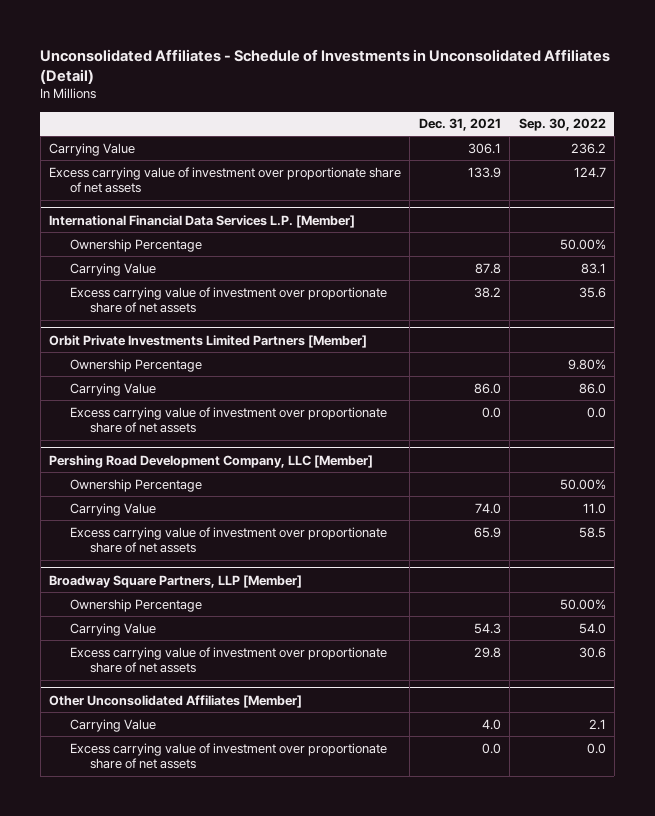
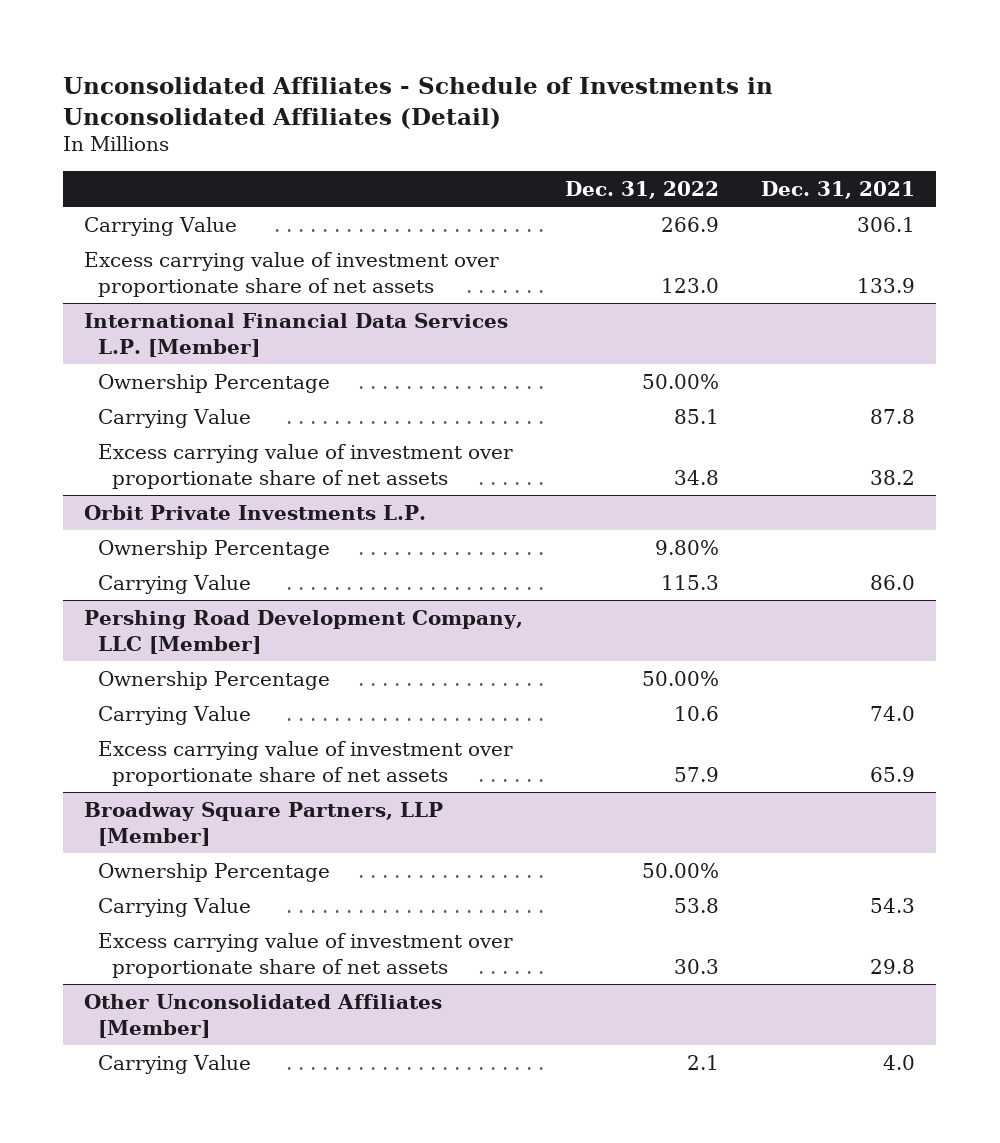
[518,118,606,132] Sep. 30, 2022 -> none
none -> [565,181,720,200] Dec. 31, 2022
[49,334,368,348] Orbit Private Investments Limited Partners [Member] -> [84,504,427,520] Orbit Private Investments L.P.
[69,406,387,434] Excess carrying value of investment over proportionate share of net assets -> none
[69,742,387,770] Excess carrying value of investment over proportionate share of net assets -> none

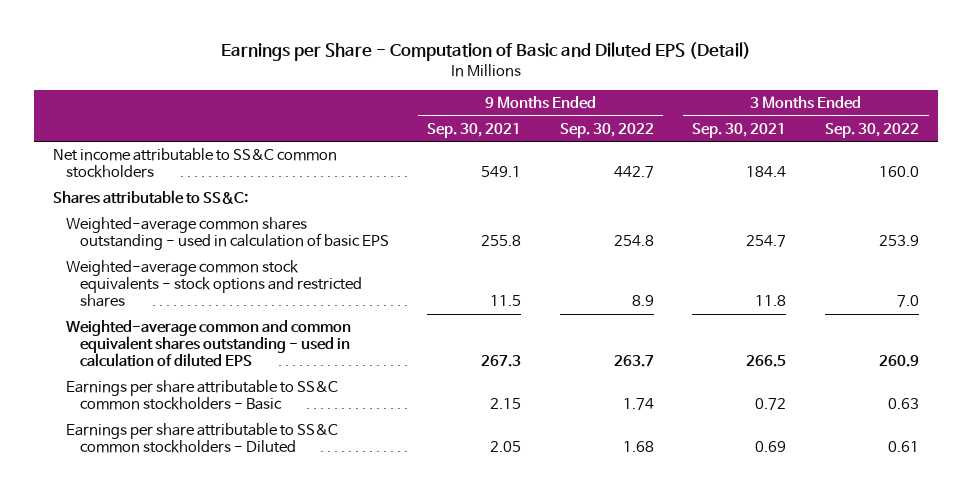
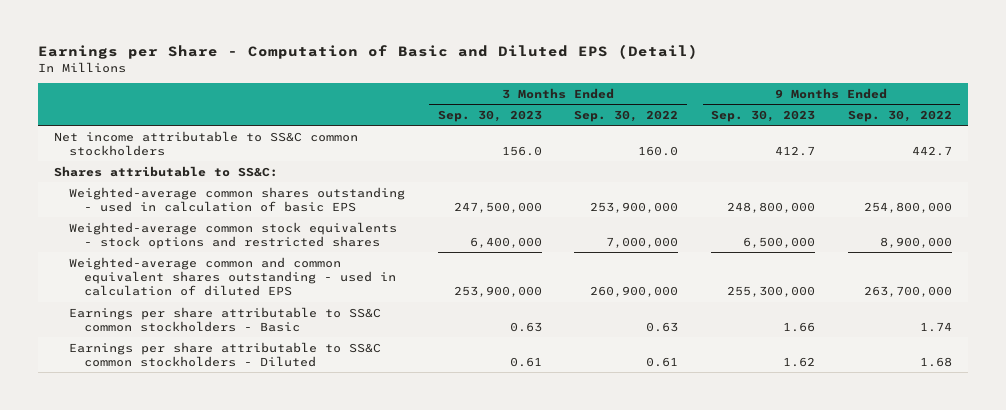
[427,122,522,138] Sep. 30, 2021 -> none
[692,122,787,138] Sep. 30, 2021 -> none
none -> [437,109,542,122] Sep. 30, 2023
none -> [711,109,816,122] Sep. 30, 2023
[613,235,654,247] 254.8 -> [863,201,952,213] 254,800,000
[879,235,920,247] 253.9 -> [590,201,679,213] 253,900,000
[631,295,654,307] 8.9 -> [879,236,952,248] 8,900,000
[897,295,920,308] 7.0 -> [606,236,679,248] 7,000,000
[613,355,654,368] 263.7 -> [863,286,952,298] 263,700,000
[879,355,920,368] 260.9 -> [590,286,679,298] 260,900,000

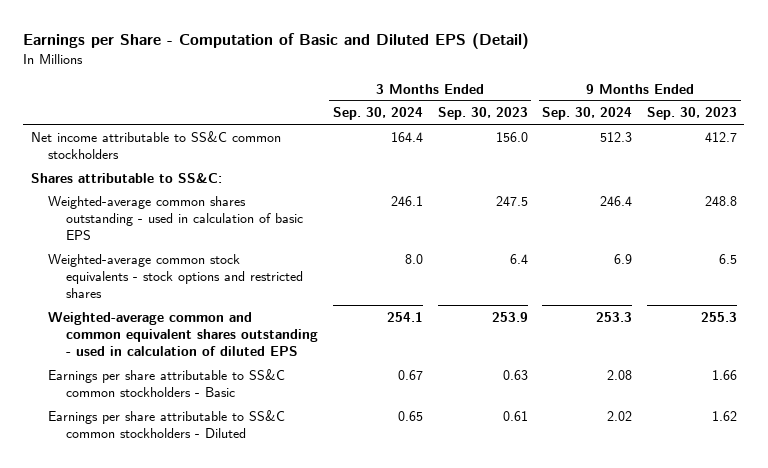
[574,109,679,122] Sep. 30, 2022 -> none
[847,109,952,122] Sep. 30, 2022 -> none
none -> [332,107,423,121] Sep. 30, 2024
none -> [542,107,633,121] Sep. 30, 2024
[453,201,542,213] 247,500,000 -> [495,195,528,206] 247.5
[727,201,816,213] 248,800,000 -> [705,195,738,206] 248.8
[469,236,542,248] 6,400,000 -> [509,253,528,264] 6.4
[743,236,816,248] 6,500,000 -> [719,253,738,264] 6.5
[453,286,542,298] 253,900,000 -> [491,311,528,322] 253.9
[727,286,816,298] 255,300,000 -> [701,311,738,322] 255.3

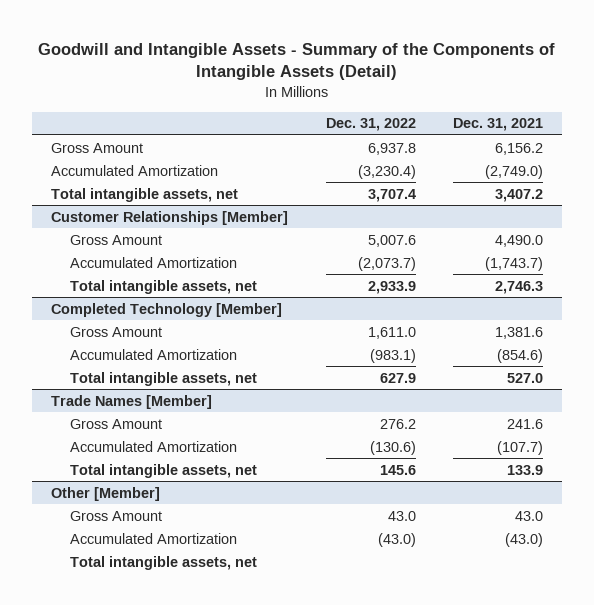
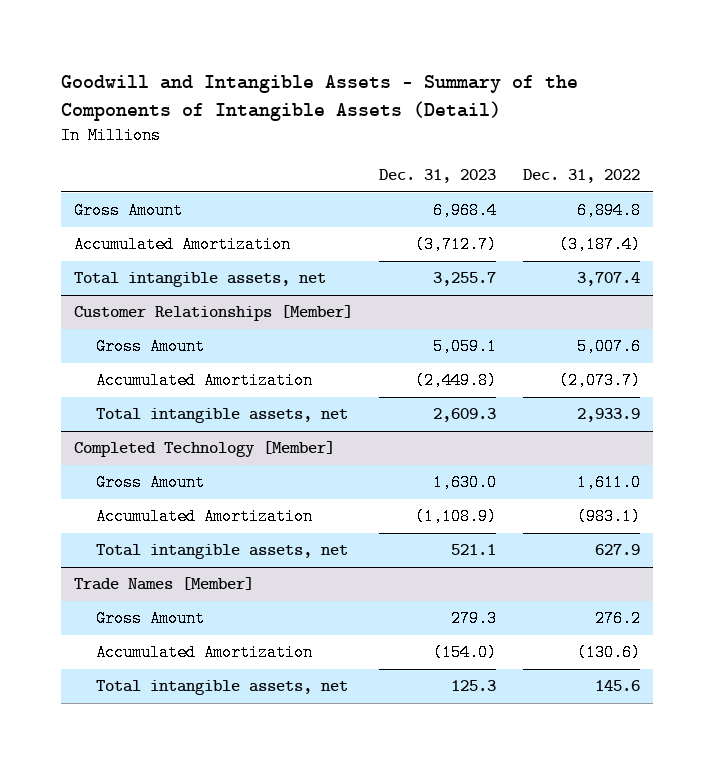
[453,118,544,132] Dec. 31, 2021 -> none
none -> [379,169,497,184] Dec. 31, 2023
[367,142,416,155] 6,937.8 -> [576,202,641,220] 6,894.8
[357,164,416,179] (3,230.4) -> [558,236,641,254] (3,187.4)
[51,486,161,501] Other [Member] -> none
[70,510,163,521] Gross Amount -> none
[70,532,238,544] Accumulated Amortization -> none
[70,555,258,570] Total intangible assets, net -> none

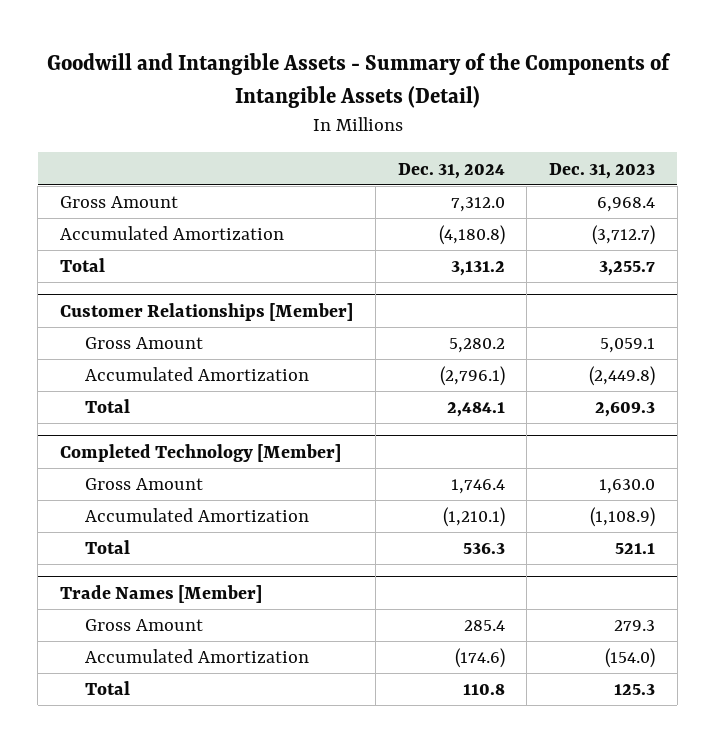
[522,169,640,184] Dec. 31, 2022 -> none
none -> [397,162,505,179] Dec. 31, 2024
[73,272,326,288] Total intangible assets, net -> [60,258,106,273] Total
[96,408,349,424] Total intangible assets, net -> [84,399,130,414] Total
[96,544,349,560] Total intangible assets, net -> [84,540,130,555] Total
[96,680,349,696] Total intangible assets, net -> [84,681,130,696] Total

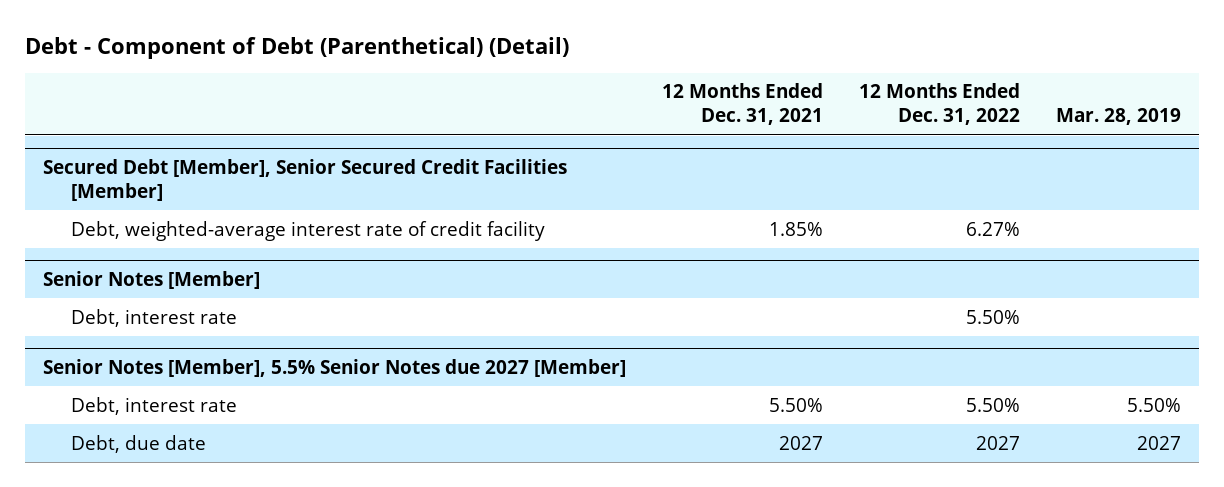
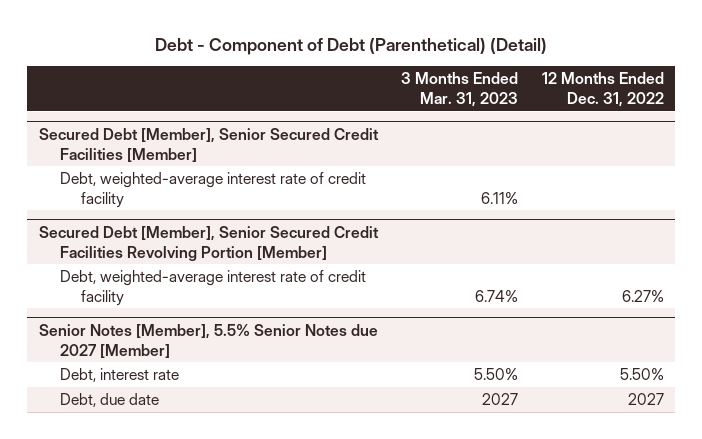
[661,83,823,126] 12 Months Ended Dec. 31, 2021 -> none
[1055,108,1181,126] Mar. 28, 2019 -> none
none -> [401,72,519,108] 3 Months Ended Mar. 31, 2023
none -> [59,171,366,208] Debt, weighted-average interest rate of credit facility
none -> [38,225,379,261] Secured Debt [Member], Senior Secured Credit Facilities Revolving Portion [Member]
[43,270,261,289] Senior Notes [Member] -> none
[70,308,237,327] Debt, interest rate -> none

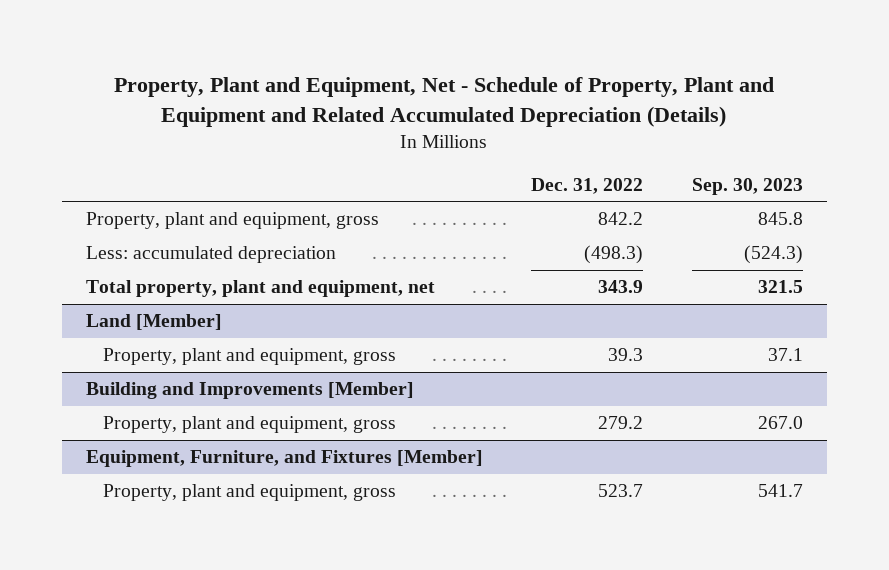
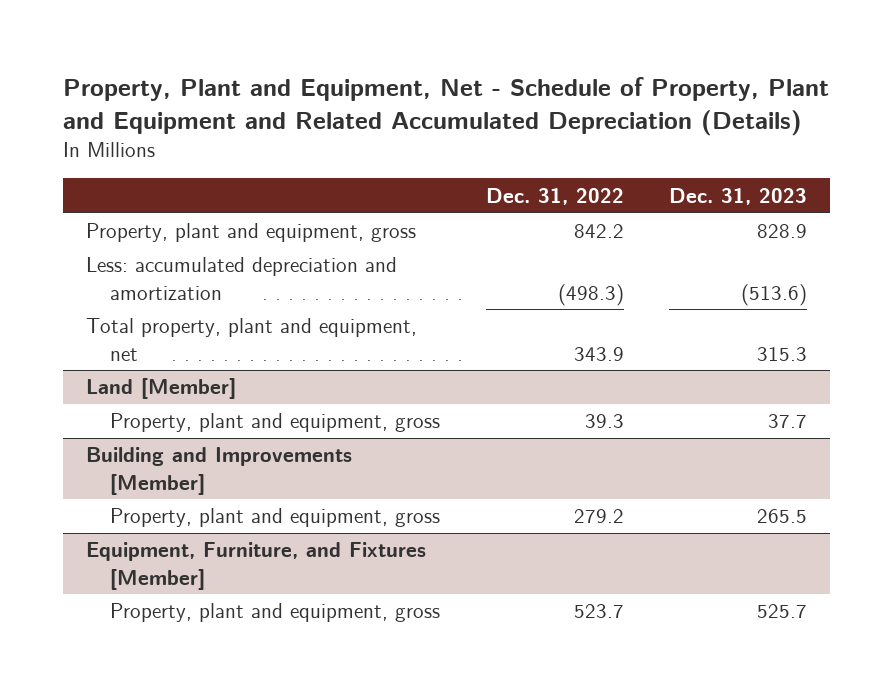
[691,177,803,195] Sep. 30, 2023 -> none
none -> [669,187,808,205] Dec. 31, 2023
[86,246,337,264] Less: accumulated depreciation -> [85,257,397,300] Less: accumulated depreciation and amortization

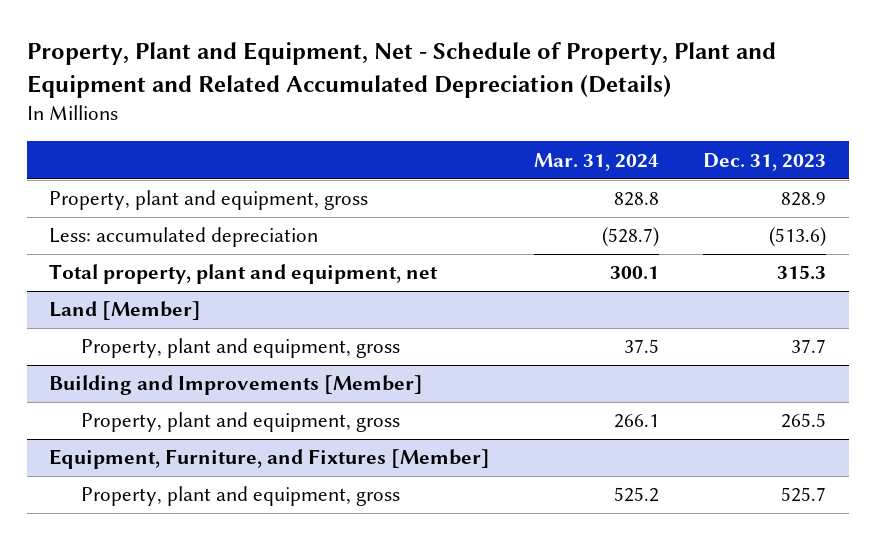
[485,187,624,205] Dec. 31, 2022 -> none
none -> [534,152,660,171] Mar. 31, 2024
[85,257,397,300] Less: accumulated depreciation and amortization -> [48,227,318,248] Less: accumulated depreciation

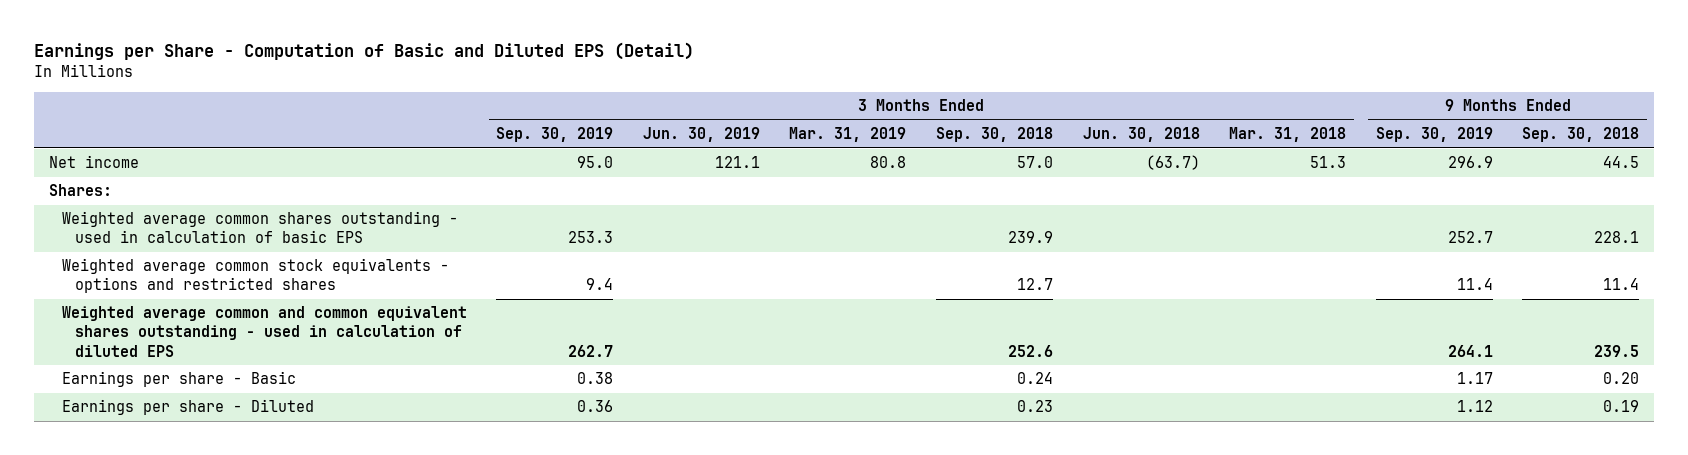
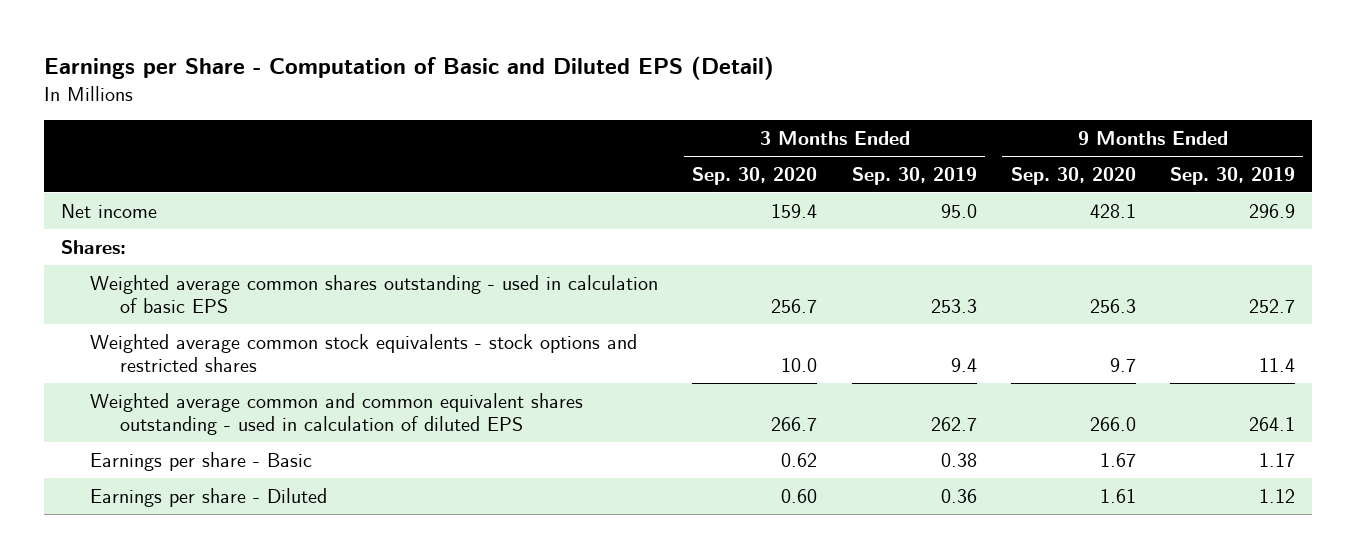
[642,127,760,143] Jun. 30, 2019 -> none
[789,127,907,143] Mar. 31, 2019 -> none
[936,127,1054,143] Sep. 30, 2018 -> none
[1082,127,1200,143] Jun. 30, 2018 -> none
[1229,127,1347,143] Mar. 31, 2018 -> none
[1522,127,1640,143] Sep. 30, 2018 -> none
none -> [692,166,818,185] Sep. 30, 2020
none -> [1010,166,1136,185] Sep. 30, 2020
[61,258,449,294] Weighted average common stock equivalents - options and restricted shares -> [90,333,638,373] Weighted average common stock equivalents - stock options and restricted shares

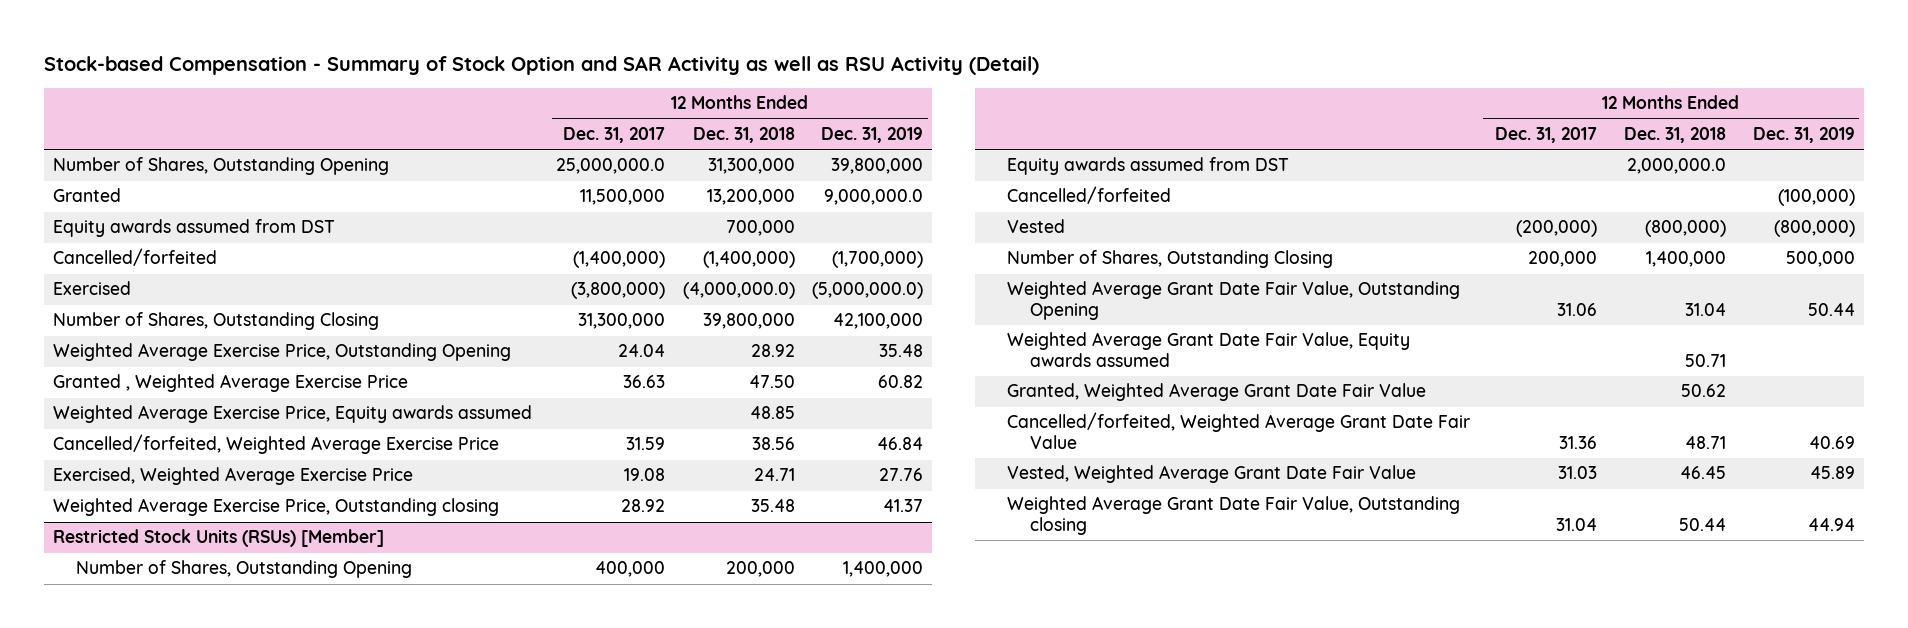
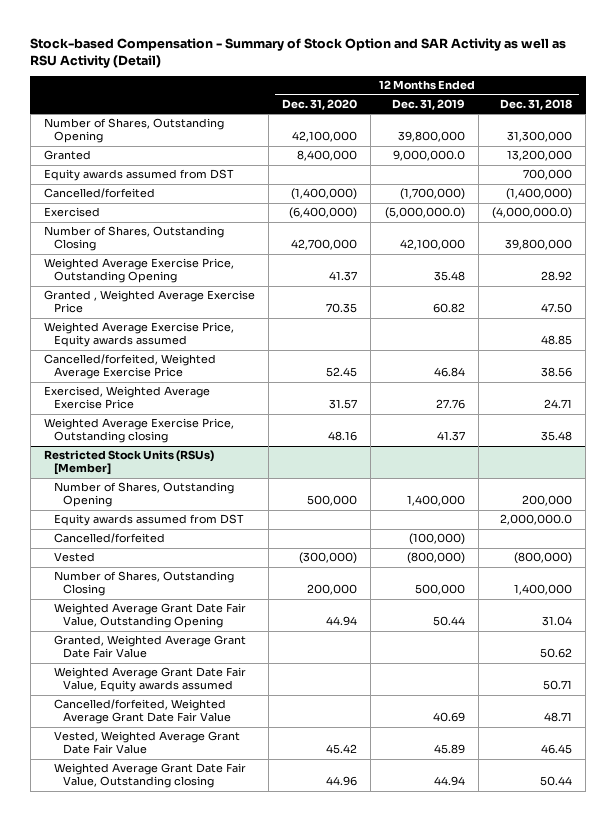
[563,126,666,143] Dec. 31, 2017 -> none
none -> [282,98,358,110] Dec. 31, 2020
[1007,332,1411,367] Weighted Average Grant Date Fair Value, Equity awards assumed -> [53,667,246,693] Weighted Average Grant Date Fair Value, Equity awards assumed

